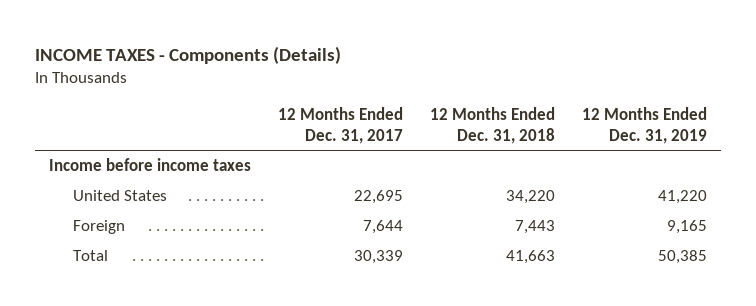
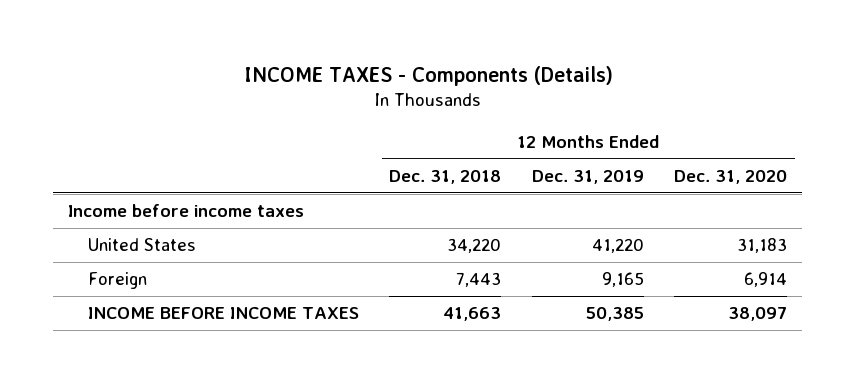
[278,107,404,144] 12 Months Ended Dec. 31, 2017 -> none
none -> [674,169,788,184] Dec. 31, 2020
[72,250,108,262] Total -> [87,307,359,320] INCOME BEFORE INCOME TAXES

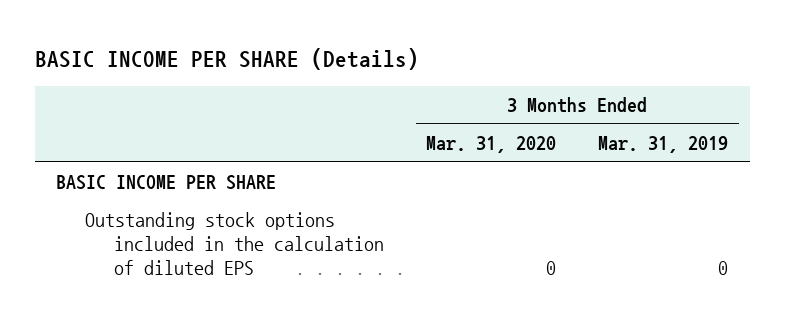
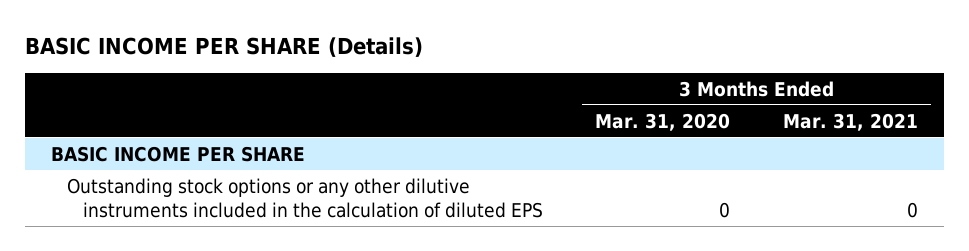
[598,136,729,154] Mar. 31, 2019 -> none
none -> [783,112,919,131] Mar. 31, 2021
[84,212,384,276] Outstanding stock options included in the calculation of diluted EPS -> [66,177,543,219] Outstanding stock options or any other dilutive instruments included in the calculation of diluted EPS

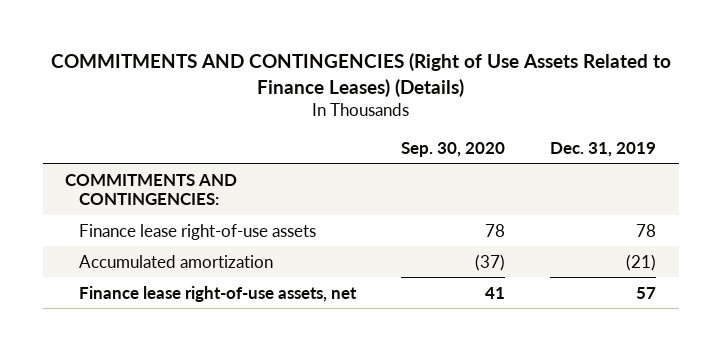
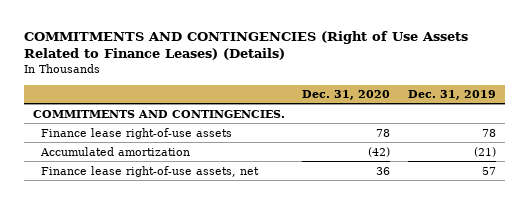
[401,141,506,157] Sep. 30, 2020 -> none
none -> [302,90,391,101] Dec. 31, 2020
[65,173,238,205] COMMITMENTS AND CONTINGENCIES: -> [32,109,285,118] COMMITMENTS AND CONTINGENCIES.

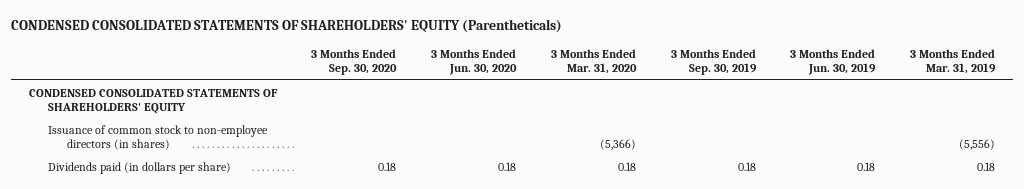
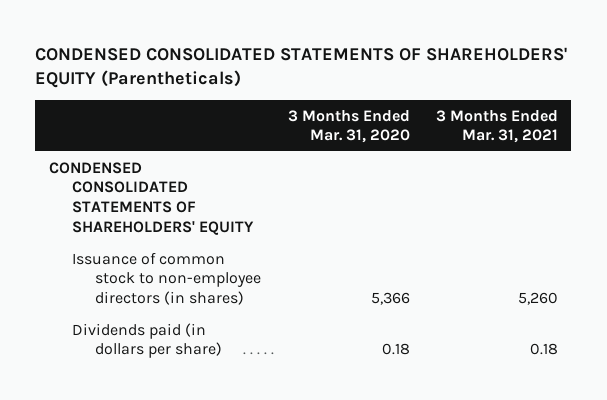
[311,48,398,76] 3 Months Ended Sep. 30, 2020 -> none
[431,48,518,76] 3 Months Ended Jun. 30, 2020 -> none
[670,48,757,76] 3 Months Ended Sep. 30, 2019 -> none
[790,48,877,76] 3 Months Ended Jun. 30, 2019 -> none
[910,48,997,75] 3 Months Ended Mar. 31, 2019 -> none
none -> [436,109,559,144] 3 Months Ended Mar. 31, 2021
[599,139,636,151] (5,366) -> [370,292,410,306] 5,366

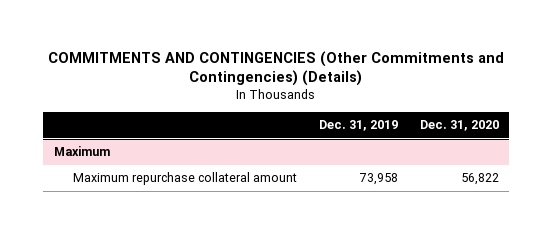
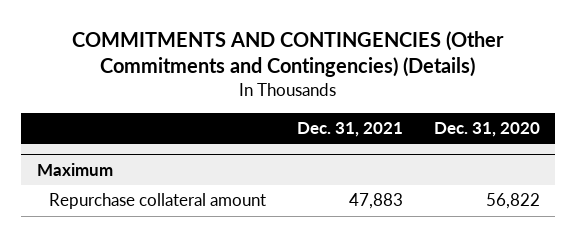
[318,120,398,132] Dec. 31, 2019 -> none
none -> [296,121,403,137] Dec. 31, 2021
[73,172,298,186] Maximum repurchase collateral amount -> [48,193,266,210] Repurchase collateral amount

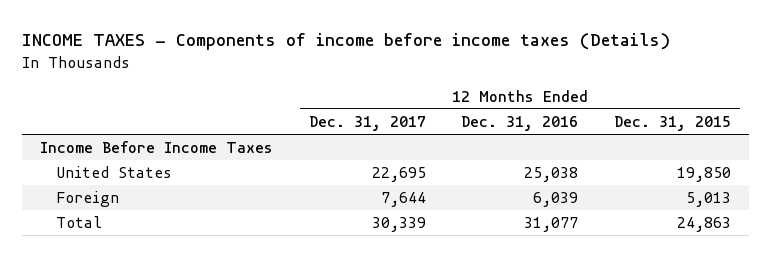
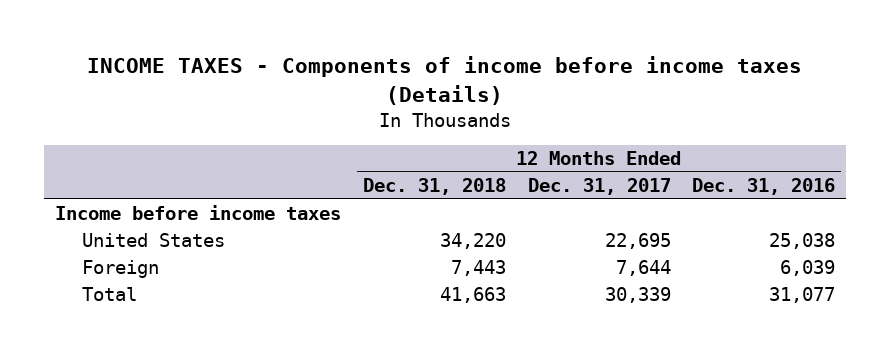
[614,116,732,132] Dec. 31, 2015 -> none
none -> [362,178,506,196] Dec. 31, 2018
[39,141,273,154] Income Before Income Taxes -> [55,205,342,221] Income before income taxes

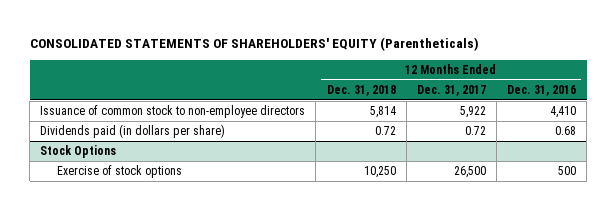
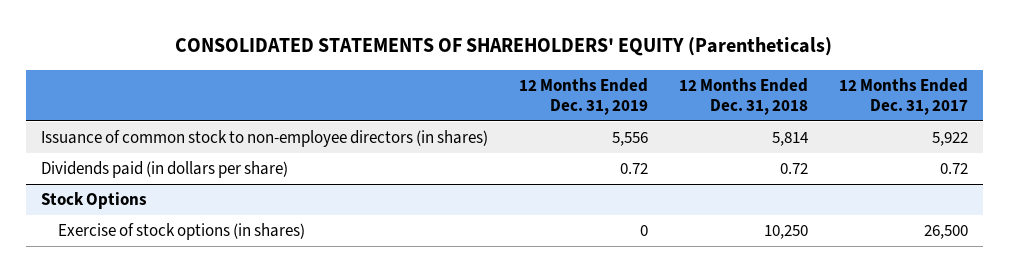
[507,84,577,96] Dec. 31, 2016 -> none
none -> [518,77,648,115] 12 Months Ended Dec. 31, 2019
[40,105,306,119] Issuance of common stock to non-employee directors -> [40,130,488,148] Issuance of common stock to non-employee directors (in shares)
[56,165,182,179] Exercise of stock options -> [58,223,306,241] Exercise of stock options (in shares)

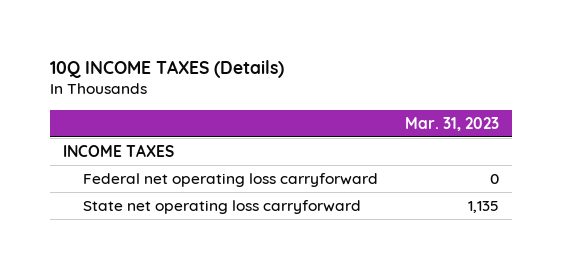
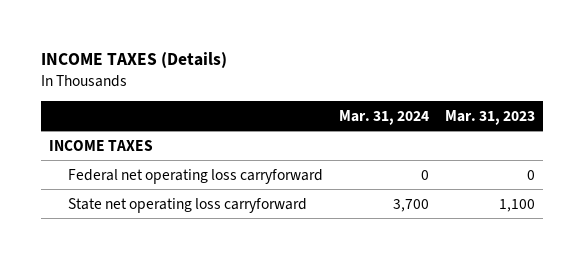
[49,59,284,78] 10Q INCOME TAXES (Details) -> [40,51,227,68] INCOME TAXES (Details)
none -> [338,109,429,125] Mar. 31, 2024
[467,200,499,213] 1,135 -> [498,198,535,212] 1,100

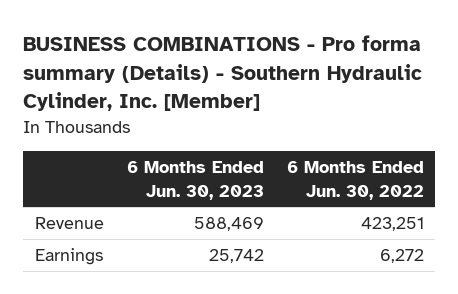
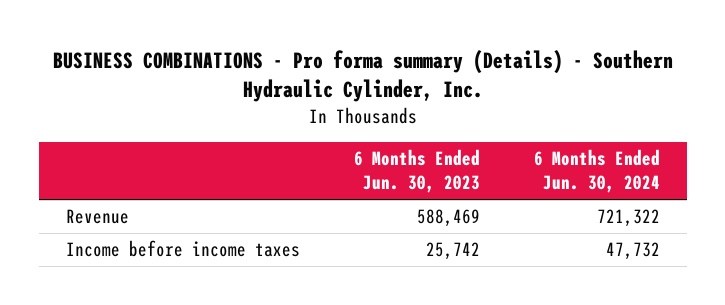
[23,35,423,111] BUSINESS COMBINATIONS - Pro forma summary (Details) - Southern Hydraulic Cylinder, Inc. [Member] -> [52,50,673,103] BUSINESS COMBINATIONS - Pro forma summary (Details) - Southern Hydraulic Cylinder, Inc.
[286,160,424,200] 6 Months Ended Jun. 30, 2022 -> none
none -> [533,148,660,194] 6 Months Ended Jun. 30, 2024
[34,248,103,266] Earnings -> [65,240,300,258] Income before income taxes

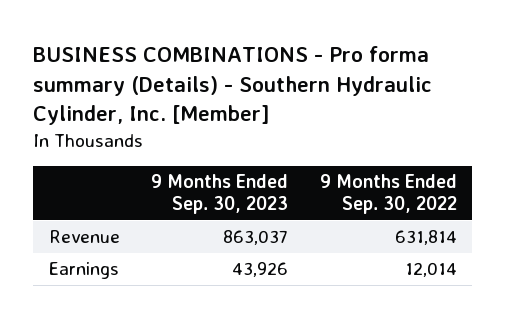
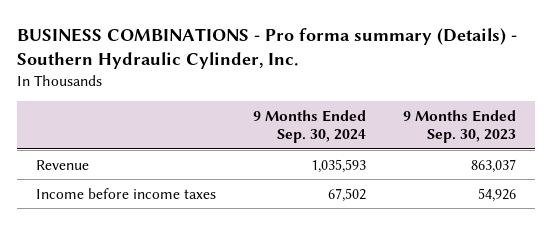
[33,46,433,126] BUSINESS COMBINATIONS - Pro forma summary (Details) - Southern Hydraulic Cylinder, Inc. [Member] -> [16,27,517,69] BUSINESS COMBINATIONS - Pro forma summary (Details) - Southern Hydraulic Cylinder, Inc.
[319,174,457,215] 9 Months Ended Sep. 30, 2022 -> none
none -> [252,109,366,144] 9 Months Ended Sep. 30, 2024
[48,262,119,280] Earnings -> none
none -> [35,187,216,199] Income before income taxes

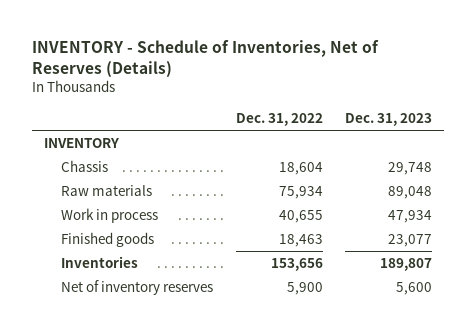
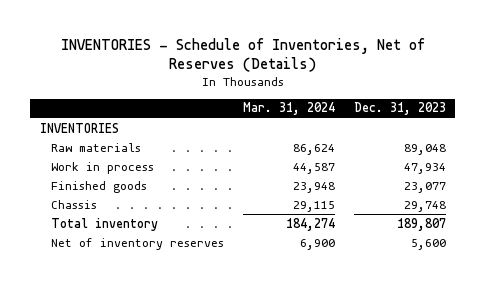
[32,40,380,79] INVENTORY - Schedule of Inventories, Net of Reserves (Details) -> [60,37,425,73] INVENTORIES - Schedule of Inventories, Net of Reserves (Details)
[235,112,323,126] Dec. 31, 2022 -> none
none -> [242,102,335,116] Mar. 31, 2024
[43,138,119,149] INVENTORY -> [39,122,119,133] INVENTORIES
[60,160,108,173] Chassis -> [50,199,97,209] Chassis
[60,256,138,269] Inventories -> [50,217,158,231] Total inventory

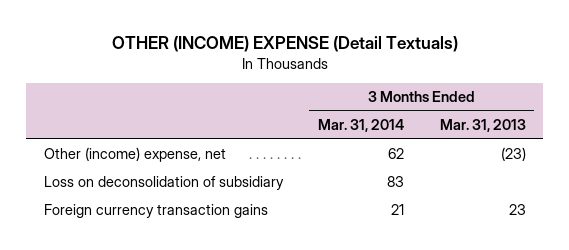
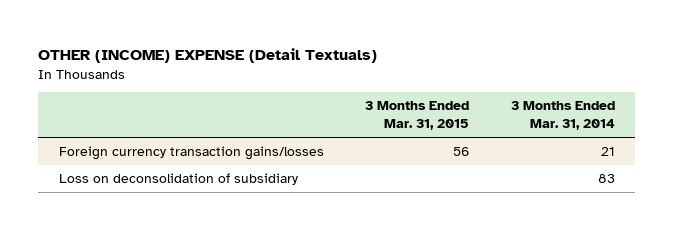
[439,119,526,133] Mar. 31, 2013 -> none
none -> [365,101,470,131] 3 Months Ended Mar. 31, 2015
[43,147,226,163] Other (income) expense, net -> none
none -> [59,146,325,161] Foreign currency transaction gains/losses
[43,204,268,219] Foreign currency transaction gains -> none

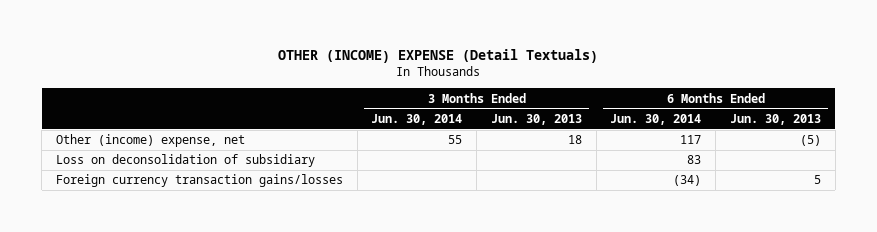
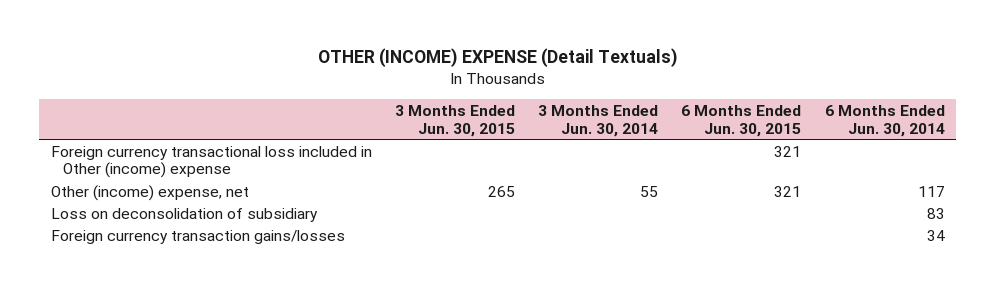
[490,113,582,125] Jun. 30, 2013 -> none
[729,113,821,125] Jun. 30, 2013 -> none
none -> [395,104,516,137] 3 Months Ended Jun. 30, 2015
none -> [681,104,802,137] 6 Months Ended Jun. 30, 2015
none -> [50,145,372,179] Foreign currency transactional loss included in Other (income) expense
[673,175,702,187] (34) -> [926,229,945,241] 34

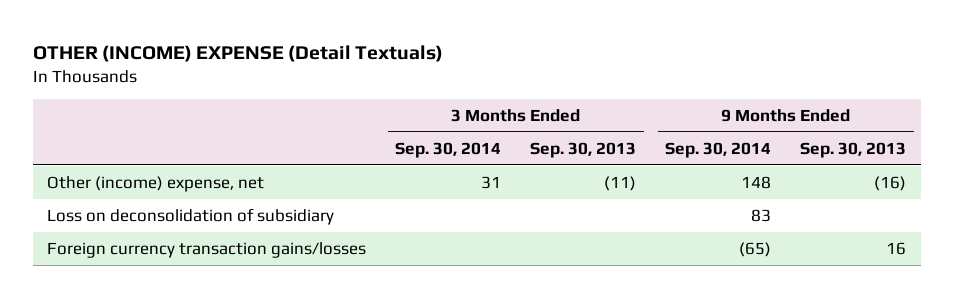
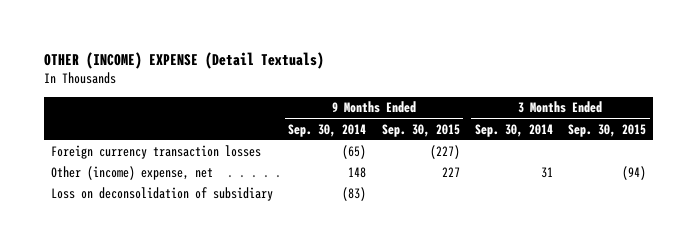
[530,141,637,158] Sep. 30, 2013 -> none
[800,141,907,158] Sep. 30, 2013 -> none
none -> [381,123,460,137] Sep. 30, 2015
none -> [567,123,646,137] Sep. 30, 2015
none -> [51,145,262,160] Foreign currency transaction losses
[47,242,367,259] Foreign currency transaction gains/losses -> none
[751,209,772,223] 83 -> [342,187,367,202] (83)

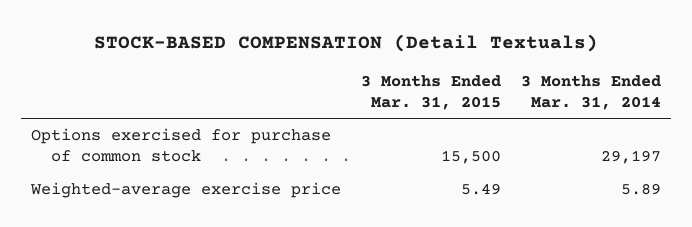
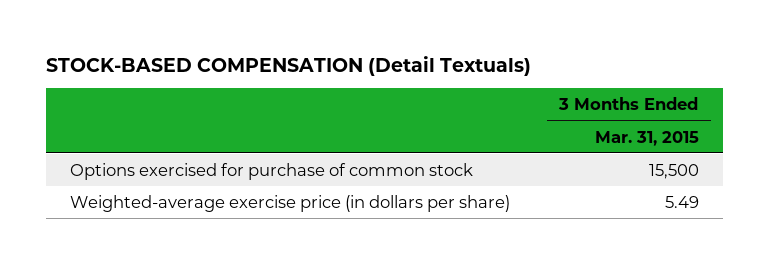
[521,74,662,110] 3 Months Ended Mar. 31, 2014 -> none
[30,182,342,199] Weighted-average exercise price -> [70,195,511,213] Weighted-average exercise price (in dollars per share)

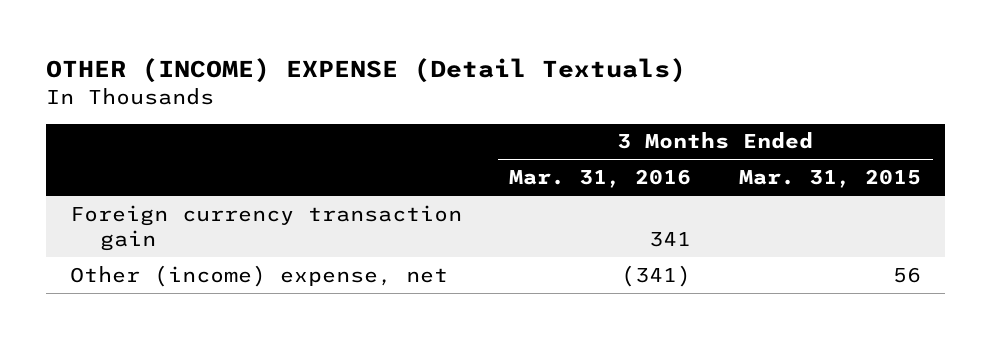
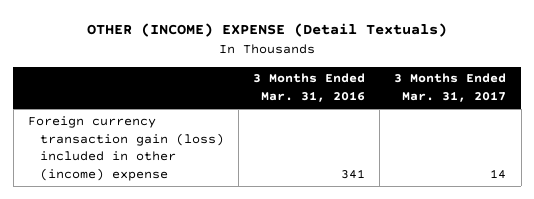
[739,169,922,189] Mar. 31, 2015 -> none
none -> [394,73,507,103] 3 Months Ended Mar. 31, 2017
[69,264,448,287] Other (income) expense, net -> none
[69,204,462,252] Foreign currency transaction gain -> [27,115,224,181] Foreign currency transaction gain (loss) included in other (income) expense

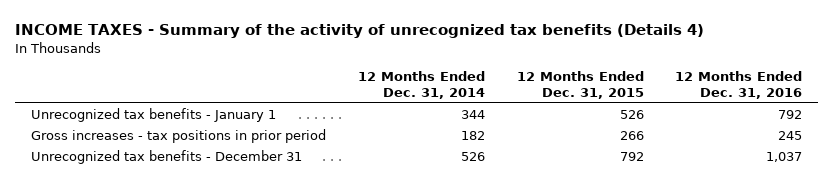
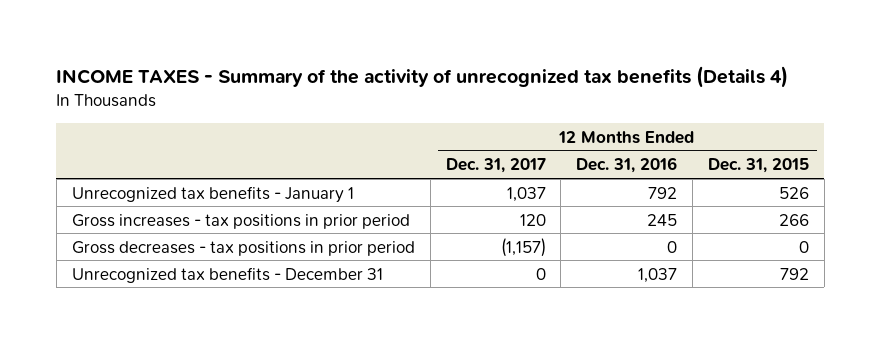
[357,71,485,100] 12 Months Ended Dec. 31, 2014 -> none
none -> [445,158,546,174] Dec. 31, 2017
none -> [71,240,415,256] Gross decreases - tax positions in prior period

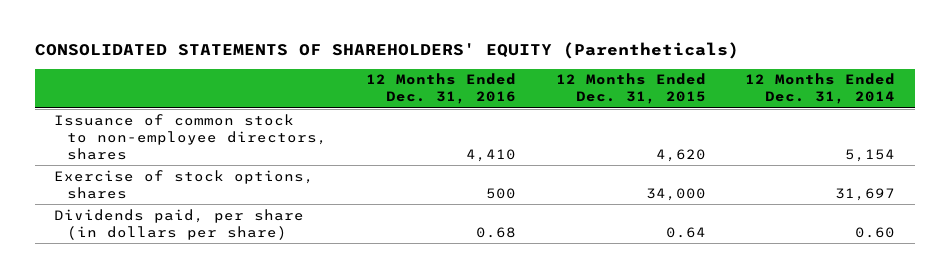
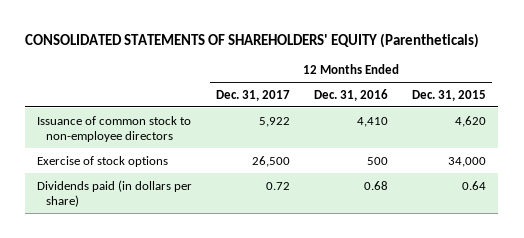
[745,73,896,105] 12 Months Ended Dec. 31, 2014 -> none
none -> [216,89,291,101] Dec. 31, 2017
[54,113,328,160] Issuance of common stock to non-employee directors, shares -> [37,115,192,142] Issuance of common stock to non-employee directors
[54,169,315,199] Exercise of stock options, shares -> [37,155,169,167] Exercise of stock options
[54,208,305,240] Dividends paid, per share (in dollars per share) -> [37,179,193,207] Dividends paid (in dollars per share)

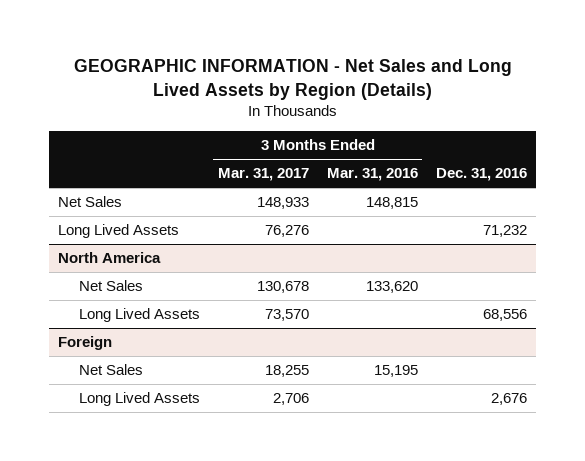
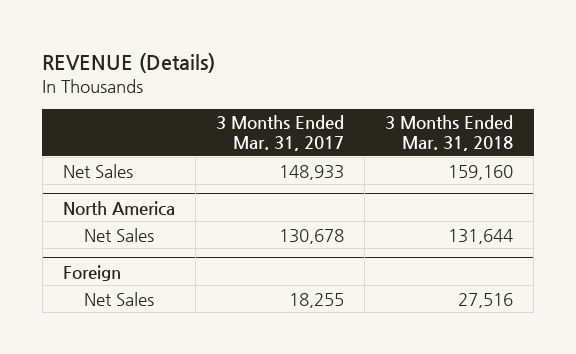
[73,59,512,100] GEOGRAPHIC INFORMATION - Net Sales and Long Lived Assets by Region (Details) -> [42,52,216,73] REVENUE (Details)
[326,168,418,182] Mar. 31, 2016 -> none
[436,168,528,182] Dec. 31, 2016 -> none
none -> [384,115,513,152] 3 Months Ended Mar. 31, 2018
[57,224,179,239] Long Lived Assets -> none
[78,308,200,323] Long Lived Assets -> none
[78,392,200,407] Long Lived Assets -> none

